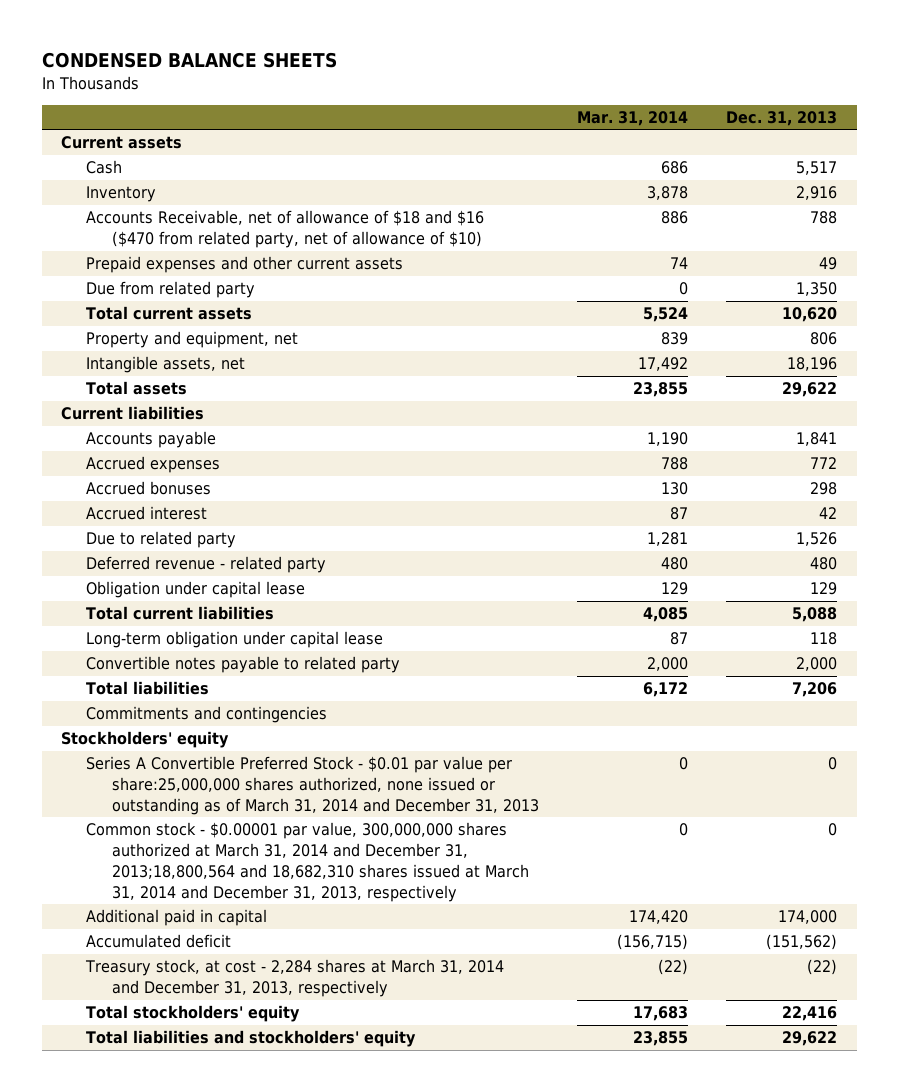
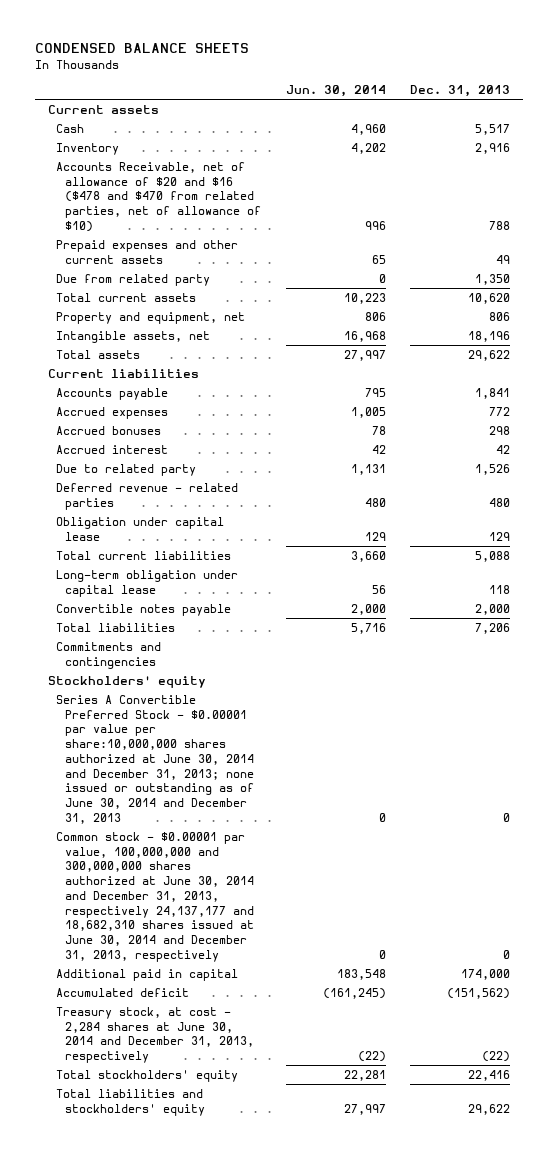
[577,110,689,126] Mar. 31, 2014 -> none
none -> [285,85,386,98] Jun. 30, 2014
[86,210,485,249] Accounts Receivable, net of allowance of $18 and $16 ($470 from related party, net of allowance of $10) -> [56,161,261,232] Accounts Receivable, net of allowance of $20 and $16 ($478 and $470 from related parties, net of allowance of $10)
[86,556,327,574] Deferred revenue - related party -> [56,482,239,510] Deferred revenue - related parties
[86,656,401,674] Convertible notes payable to related party -> [56,603,232,616] Convertible notes payable
[86,756,539,815] Series A Convertible Preferred Stock - $0.01 par value per share:25,000,000 shares authorized, none issued or outstanding as of March 31, 2014 and December 31, 2013 -> [56,694,254,824] Series A Convertible Preferred Stock - $0.00001 par value per share:10,000,000 shares authorized at June 30, 2014 and December 31, 2013; none issued or outstanding as of June 30, 2014 and December 31, 2013
[86,822,529,902] Common stock - $0.00001 par value, 300,000,000 shares authorized at March 31, 2014 and December 31, 2013;18,800,564 and 18,682,310 shares issued at March 31, 2014 and December 31, 2013, respectively -> [56,831,254,962] Common stock - $0.00001 par value, 100,000,000 and 300,000,000 shares authorized at June 30, 2014 and December 31, 2013, respectively 24,137,177 and 18,682,310 shares issued at June 30, 2014 and December 31, 2013, respectively
[85,959,505,998] Treasury stock, at cost - 2,284 shares at March 31, 2014 and December 31, 2013, respectively -> [56,1006,254,1064] Treasury stock, at cost - 2,284 shares at June 30, 2014 and December 31, 2013, respectively

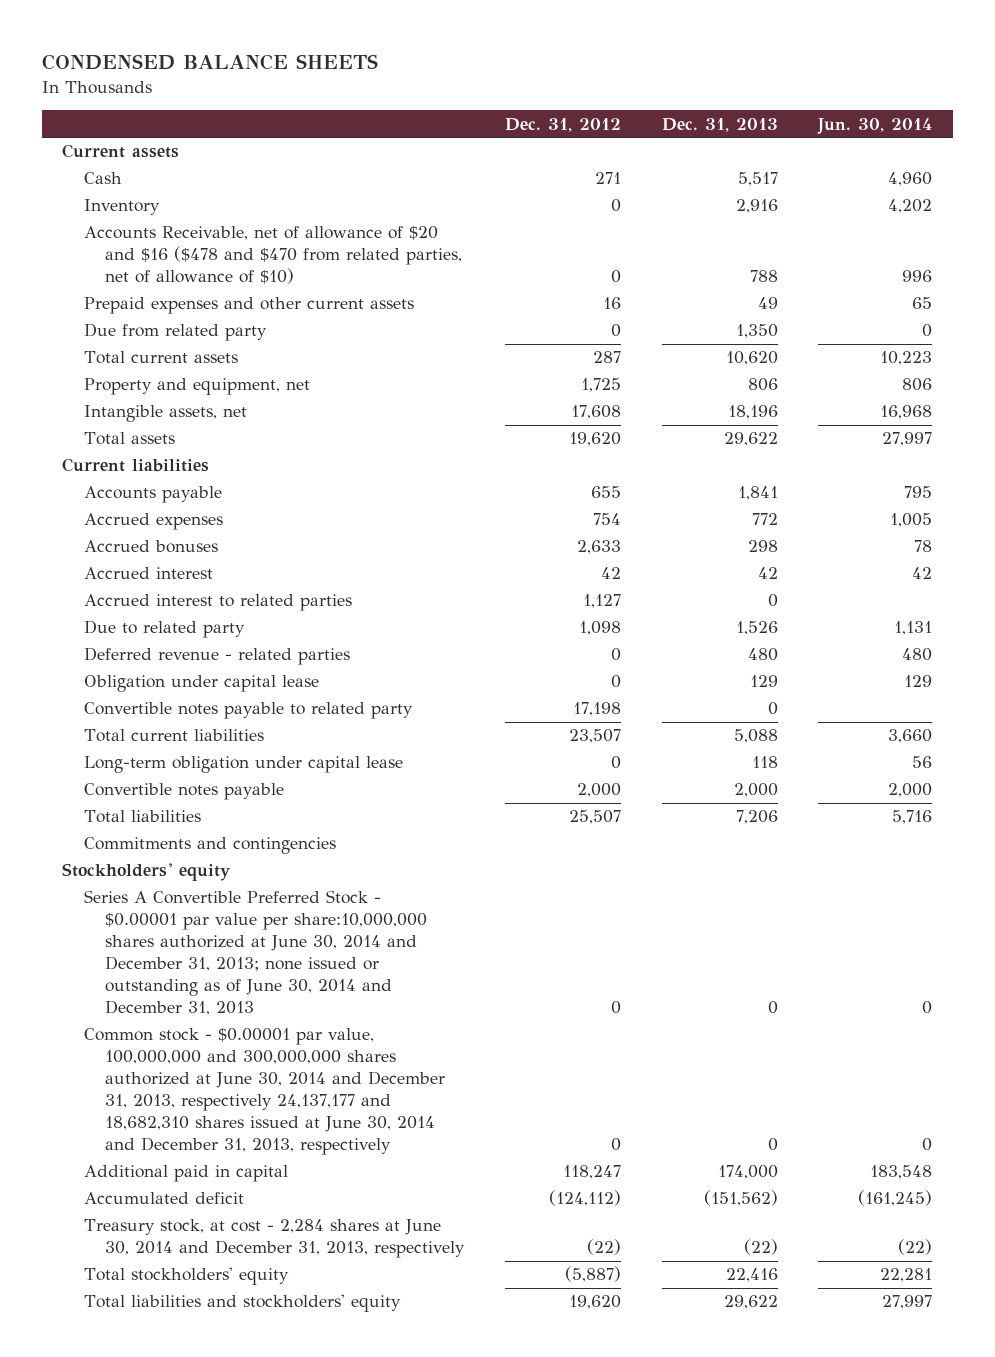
none -> [505,117,622,132] Dec. 31, 2012
none -> [83,594,352,612] Accrued interest to related parties
none -> [83,702,413,720] Convertible notes payable to related party

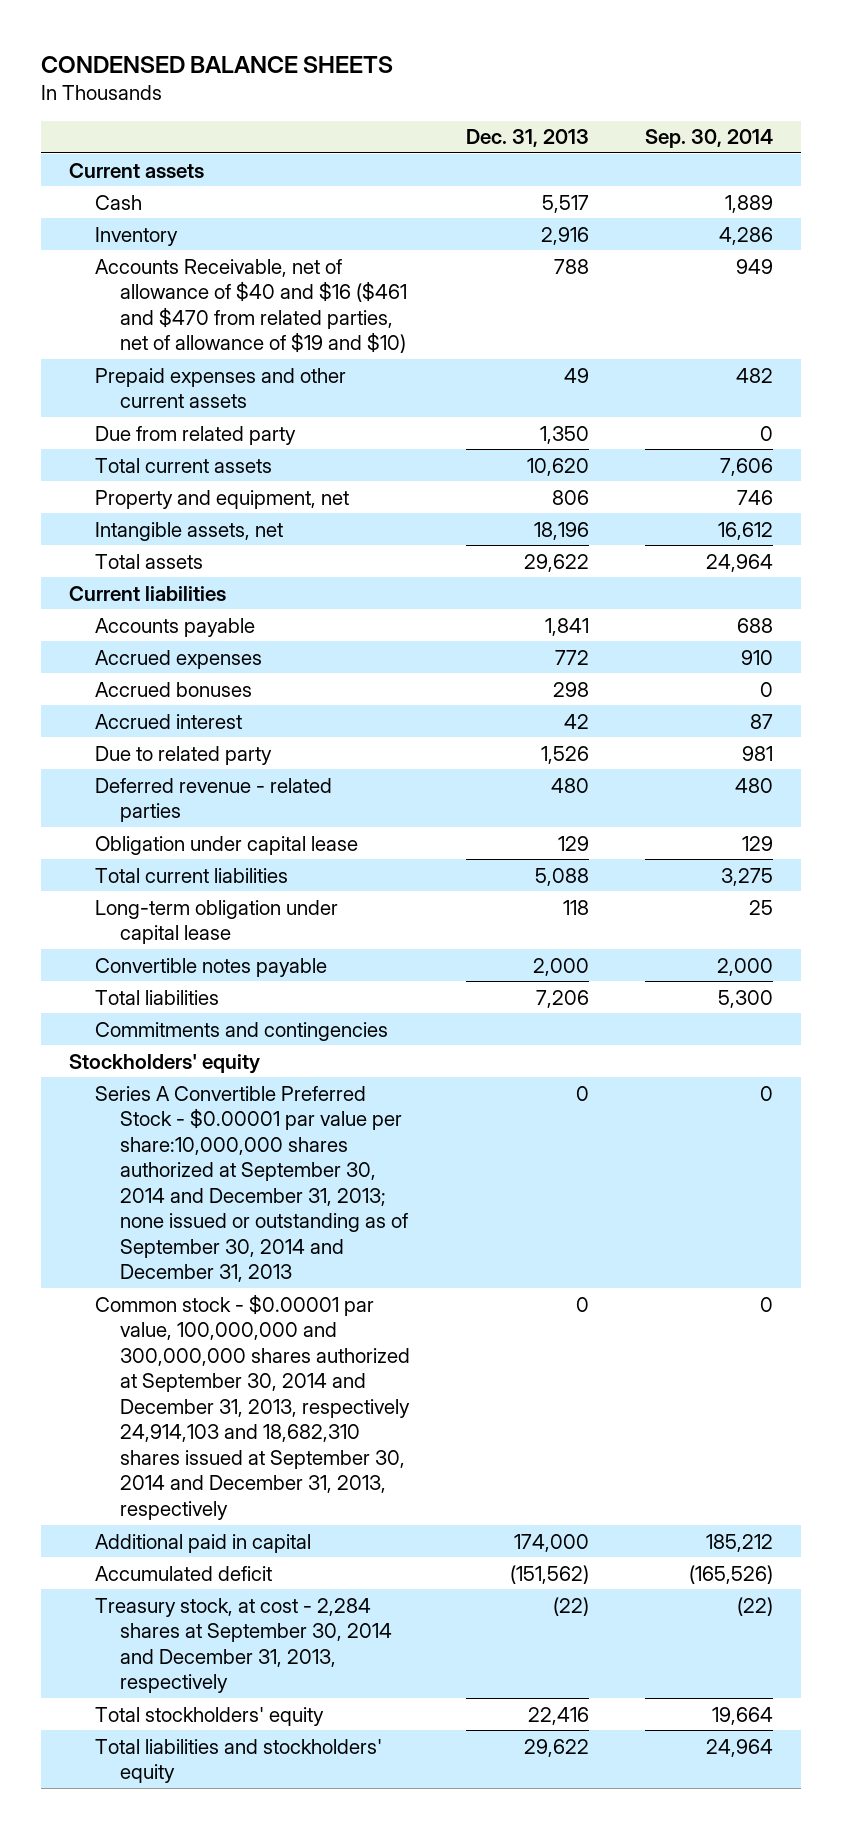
[505,117,622,132] Dec. 31, 2012 -> none
[817,117,933,134] Jun. 30, 2014 -> none
none -> [644,129,773,149] Sep. 30, 2014
[83,226,463,285] Accounts Receivable, net of allowance of $20 and $16 ($478 and $470 from related parties, net of allowance of $10) -> [94,258,408,354] Accounts Receivable, net of allowance of $40 and $16 ($461 and $470 from related parties, net of allowance of $19 and $10)
[83,594,352,612] Accrued interest to related parties -> none
[83,702,413,720] Convertible notes payable to related party -> none
[83,890,428,1016] Series A Convertible Preferred Stock - $0.00001 par value per share:10,000,000 shares authorized at June 30, 2014 and December 31, 2013; none issued or outstanding as of June 30, 2014 and December 31, 2013 -> [94,1085,409,1283] Series A Convertible Preferred Stock - $0.00001 par value per share:10,000,000 shares authorized at September 30, 2014 and December 31, 2013; none issued or outstanding as of September 30, 2014 and December 31, 2013
[83,1028,446,1156] Common stock - $0.00001 par value, 100,000,000 and 300,000,000 shares authorized at June 30, 2014 and December 31, 2013, respectively 24,137,177 and 18,682,310 shares issued at June 30, 2014 and December 31, 2013, respectively -> [94,1293,411,1521] Common stock - $0.00001 par value, 100,000,000 and 300,000,000 shares authorized at September 30, 2014 and December 31, 2013, respectively 24,914,103 and 18,682,310 shares issued at September 30, 2014 and December 31, 2013, respectively
[83,1219,466,1259] Treasury stock, at cost - 2,284 shares at June 30, 2014 and December 31, 2013, respectively -> [94,1597,393,1694] Treasury stock, at cost - 2,284 shares at September 30, 2014 and December 31, 2013, respectively

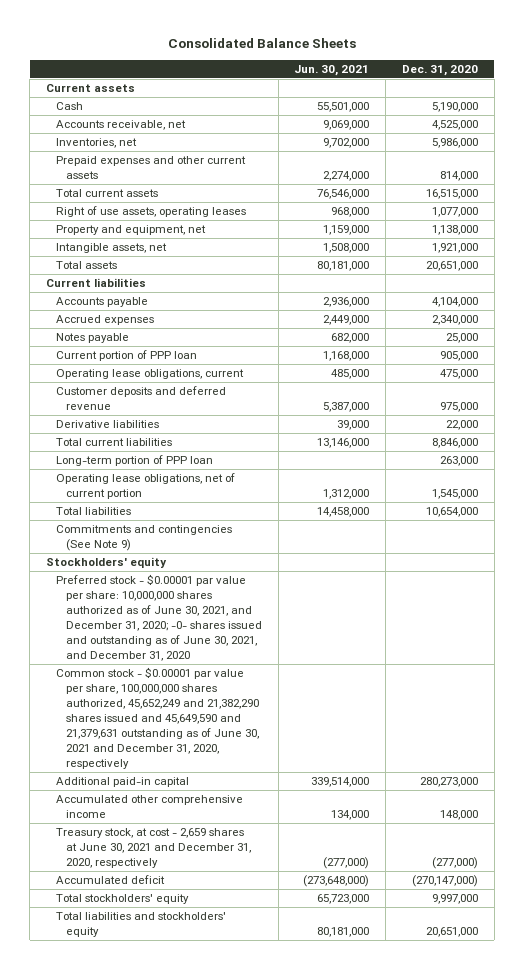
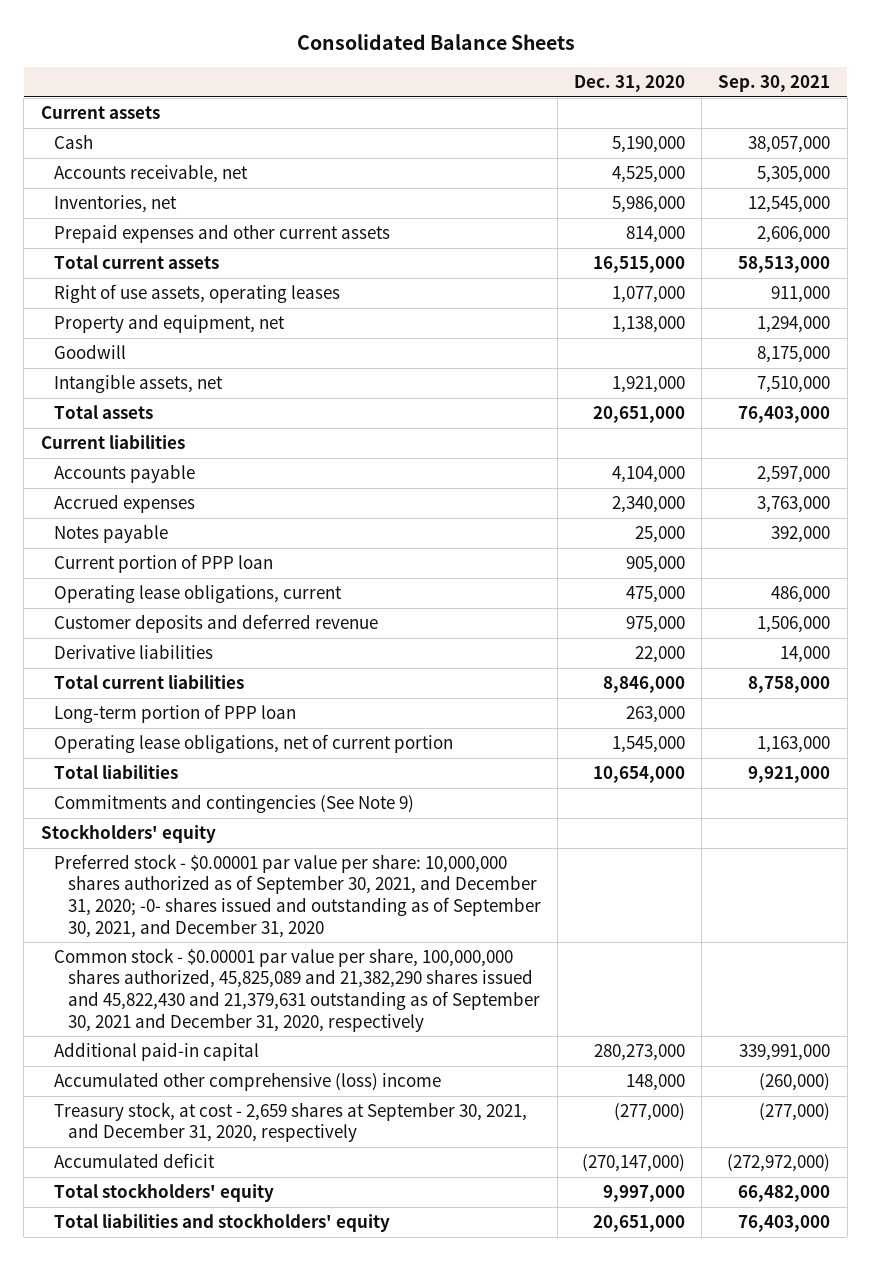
[294,64,370,76] Jun. 30, 2021 -> none
none -> [718,75,831,93] Sep. 30, 2021
none -> [54,343,127,359] Goodwill
[55,574,262,661] Preferred stock - $0.00001 par value per share: 10,000,000 shares authorized as of June 30, 2021, and December 31, 2020; -0- shares issued and outstanding as of June 30, 2021, and December 31, 2020 -> [54,853,541,938] Preferred stock - $0.00001 par value per share: 10,000,000 shares authorized as of September 30, 2021, and December 31, 2020; -0- shares issued and outstanding as of September 30, 2021, and December 31, 2020
[55,667,259,769] Common stock - $0.00001 par value per share, 100,000,000 shares authorized, 45,652,249 and 21,382,290 shares issued and 45,649,590 and 21,379,631 outstanding as of June 30, 2021 and December 31, 2020, respectively -> [54,947,540,1032] Common stock - $0.00001 par value per share, 100,000,000 shares authorized, 45,825,089 and 21,382,290 shares issued and 45,822,430 and 21,379,631 outstanding as of September 30, 2021 and December 31, 2020, respectively
[55,795,243,819] Accumulated other comprehensive income -> [54,1071,442,1091] Accumulated other comprehensive (loss) income
[55,828,251,869] Treasury stock, at cost - 2,659 shares at June 30, 2021 and December 31, 2020, respectively -> [54,1101,528,1143] Treasury stock, at cost - 2,659 shares at September 30, 2021, and December 31, 2020, respectively

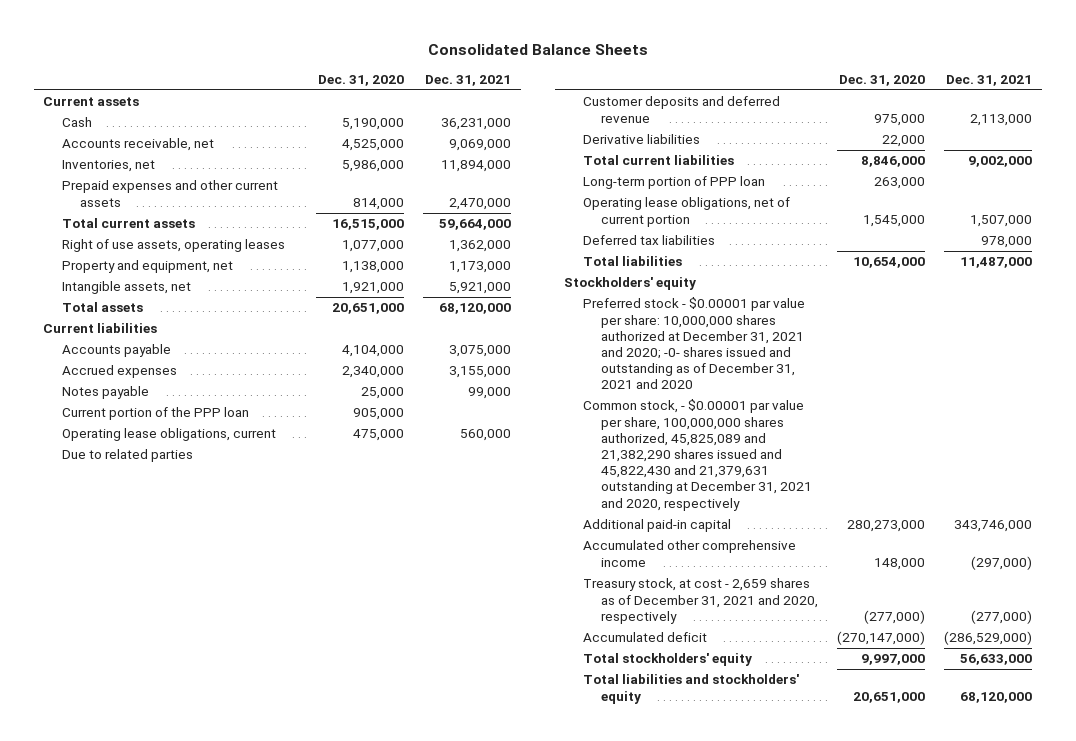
[718,75,831,93] Sep. 30, 2021 -> none
none -> [425,74,512,86] Dec. 31, 2021
[54,343,127,359] Goodwill -> none
[54,553,274,573] Current portion of PPP loan -> [61,407,249,421] Current portion of the PPP loan
none -> [61,449,193,463] Due to related parties
none -> [582,235,715,246] Deferred tax liabilities
[54,793,415,813] Commitments and contingencies (See Note 9) -> none
[54,853,541,938] Preferred stock - $0.00001 par value per share: 10,000,000 shares authorized as of September 30, 2021, and December 31, 2020; -0- shares issued and outstanding as of September 30, 2021, and December 31, 2020 -> [582,297,805,390] Preferred stock - $0.00001 par value per share: 10,000,000 shares authorized at December 31, 2021 and 2020; -0- shares issued and outstanding as of December 31, 2021 and 2020
[54,947,540,1032] Common stock - $0.00001 par value per share, 100,000,000 shares authorized, 45,825,089 and 21,382,290 shares issued and 45,822,430 and 21,379,631 outstanding as of September 30, 2021 and December 31, 2020, respectively -> [582,399,813,511] Common stock, - $0.00001 par value per share, 100,000,000 shares authorized, 45,825,089 and 21,382,290 shares issued and 45,822,430 and 21,379,631 outstanding at December 31, 2021 and 2020, respectively
[54,1071,442,1091] Accumulated other comprehensive (loss) income -> [582,540,796,567] Accumulated other comprehensive income
[54,1101,528,1143] Treasury stock, at cost - 2,659 shares at September 30, 2021, and December 31, 2020, respectively -> [582,578,819,624] Treasury stock, at cost - 2,659 shares as of December 31, 2021 and 2020, respectively

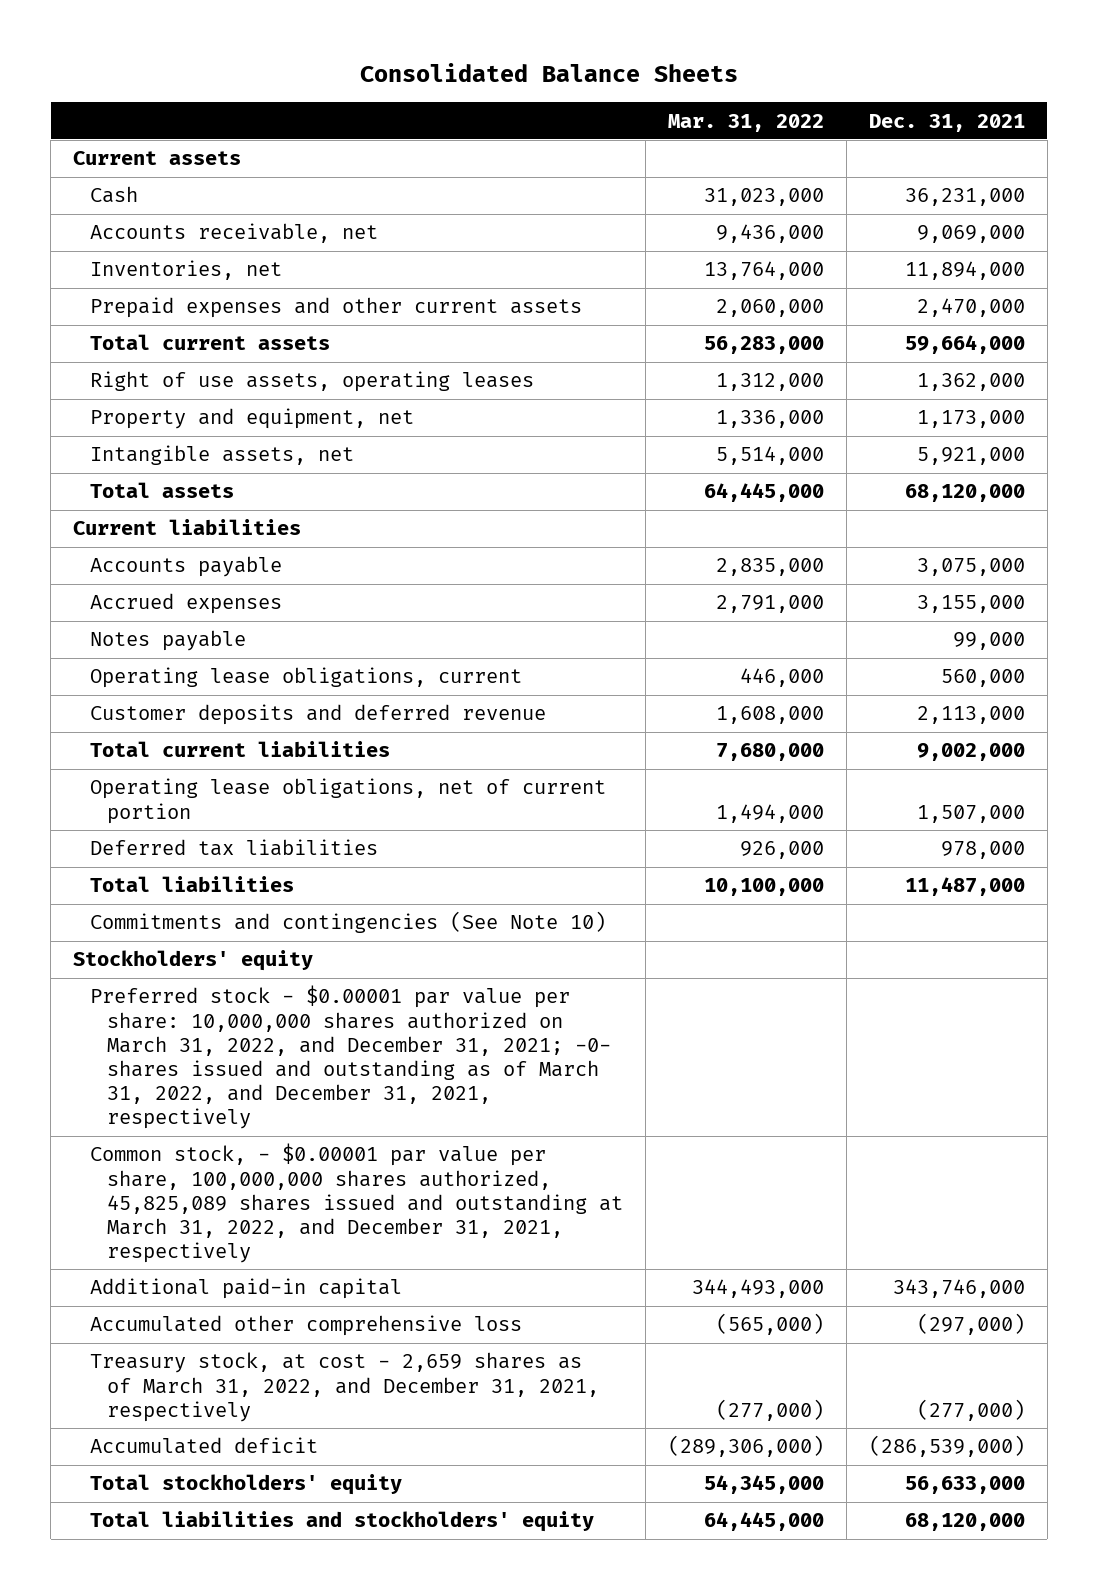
[318,74,405,86] Dec. 31, 2020 -> none
none -> [667,113,824,132] Mar. 31, 2022
[61,407,249,421] Current portion of the PPP loan -> none
[61,449,193,463] Due to related parties -> none
[582,134,700,145] Derivative liabilities -> none
[582,176,765,190] Long-term portion of PPP loan -> none
none -> [89,911,606,934] Commitments and contingencies (See Note 10)
[582,297,805,390] Preferred stock - $0.00001 par value per share: 10,000,000 shares authorized at December 31, 2021 and 2020; -0- shares issued and outstanding as of December 31, 2021 and 2020 -> [89,985,611,1130] Preferred stock - $0.00001 par value per share: 10,000,000 shares authorized on March 31, 2022, and December 31, 2021; -0- shares issued and outstanding as of March 31, 2022, and December 31, 2021, respectively
[582,399,813,511] Common stock, - $0.00001 par value per share, 100,000,000 shares authorized, 45,825,089 and 21,382,290 shares issued and 45,822,430 and 21,379,631 outstanding at December 31, 2021 and 2020, respectively -> [89,1143,623,1264] Common stock, - $0.00001 par value per share, 100,000,000 shares authorized, 45,825,089 shares issued and outstanding at March 31, 2022, and December 31, 2021, respectively
[582,540,796,567] Accumulated other comprehensive income -> [89,1315,522,1337] Accumulated other comprehensive loss
[582,578,819,624] Treasury stock, at cost - 2,659 shares as of December 31, 2021 and 2020, respectively -> [89,1352,599,1422] Treasury stock, at cost - 2,659 shares as of March 31, 2022, and December 31, 2021, respectively
[944,631,1033,646] (286,529,000) -> [868,1435,1025,1458] (286,539,000)

